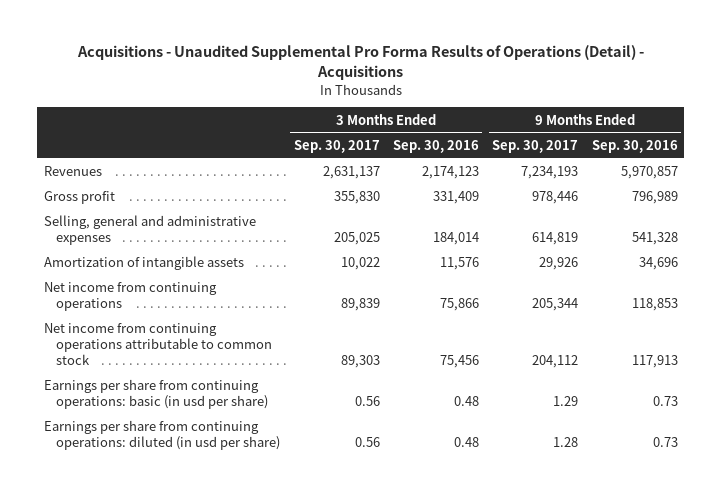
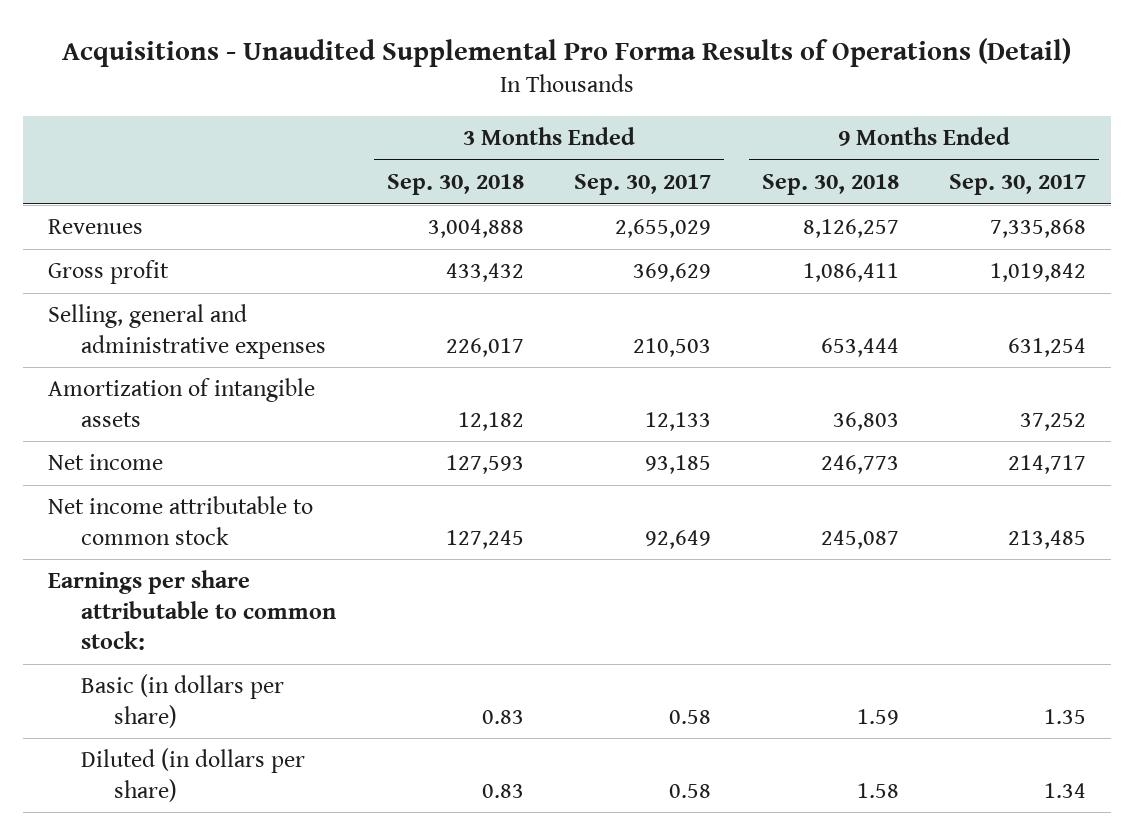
[76,45,644,81] Acquisitions - Unaudited Supplemental Pro Forma Results of Operations (Detail) - Acquisitions -> [62,37,1072,67] Acquisitions - Unaudited Supplemental Pro Forma Results of Operations (Detail)
[392,139,479,153] Sep. 30, 2016 -> none
[591,139,678,153] Sep. 30, 2016 -> none
none -> [386,174,524,196] Sep. 30, 2018
none -> [761,174,899,196] Sep. 30, 2018
[44,379,269,410] Earnings per share from continuing operations: basic (in usd per share) -> none
[44,420,281,451] Earnings per share from continuing operations: diluted (in usd per share) -> none
[322,166,380,180] 2,631,137 -> [615,219,712,239] 2,655,029
[521,166,579,180] 7,234,193 -> [990,219,1087,239] 7,335,868
[333,191,380,205] 355,830 -> [633,263,712,283] 369,629
[532,191,579,205] 978,446 -> [990,263,1087,283] 1,019,842
[333,232,380,246] 205,025 -> [633,337,712,357] 210,503
[532,232,579,246] 614,819 -> [1008,337,1087,357] 631,254
[340,257,380,271] 10,022 -> [645,411,712,431] 12,133
[539,257,579,271] 29,926 -> [1020,412,1087,431] 37,252
[44,282,218,312] Net income from continuing operations -> [48,454,164,471] Net income
[340,298,380,312] 89,839 -> [645,455,712,475] 93,185
[532,298,579,312] 205,344 -> [1008,455,1087,475] 214,717
[44,323,273,366] Net income from continuing operations attributable to common stock -> [48,496,314,545] Net income attributable to common stock
[340,355,380,369] 89,303 -> [645,529,712,549] 92,649
[532,355,579,369] 204,112 -> [1008,529,1087,549] 213,485
none -> [48,570,337,650] Earnings per share attributable to common stock:
none -> [81,674,285,728] Basic (in dollars per share)
none -> [81,748,306,802] Diluted (in dollars per share)

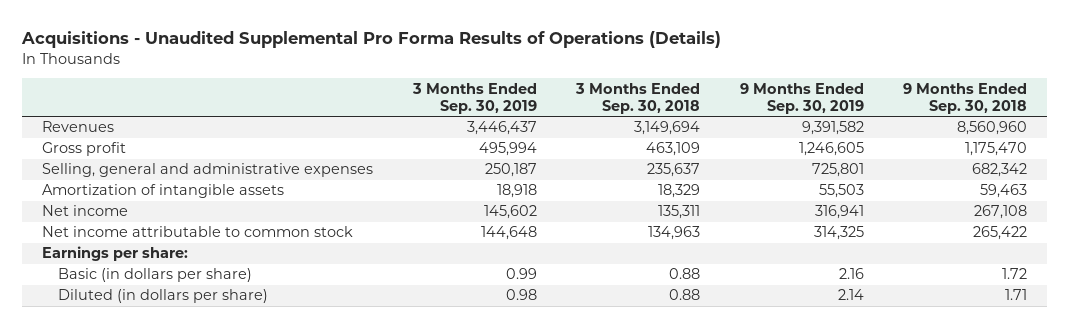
[62,37,1072,67] Acquisitions - Unaudited Supplemental Pro Forma Results of Operations (Detail) -> [21,31,722,49] Acquisitions - Unaudited Supplemental Pro Forma Results of Operations (Details)
[574,174,712,196] Sep. 30, 2017 -> none
[949,174,1087,196] Sep. 30, 2017 -> none
none -> [411,82,537,114] 3 Months Ended Sep. 30, 2019
none -> [739,82,864,114] 9 Months Ended Sep. 30, 2019
[427,219,524,239] 3,004,888 -> [634,121,701,136] 3,149,694
[802,219,899,239] 8,126,257 -> [957,121,1028,136] 8,560,960
[445,263,524,283] 433,432 -> [646,142,701,157] 463,109
[802,263,899,283] 1,086,411 -> [965,142,1028,157] 1,175,470
[445,337,524,357] 226,017 -> [647,163,701,178] 235,637
[820,337,899,357] 653,444 -> [972,163,1028,178] 682,342
[457,411,524,431] 12,182 -> [658,184,701,199] 18,329
[832,411,899,431] 36,803 -> [980,184,1028,199] 59,463
[445,455,524,475] 127,593 -> [658,205,701,220] 135,311
[820,455,899,475] 246,773 -> [974,205,1028,220] 267,108
[445,529,524,549] 127,245 -> [648,226,701,241] 134,963
[820,529,899,549] 245,087 -> [973,226,1028,241] 265,422
[48,570,337,650] Earnings per share attributable to common stock: -> [42,246,189,262] Earnings per share:
[481,709,524,724] 0.83 -> [669,268,701,280] 0.88
[856,708,899,725] 1.59 -> [1002,268,1028,280] 1.72
[481,783,524,798] 0.83 -> [669,289,701,301] 0.88
[856,782,899,798] 1.58 -> [1005,289,1028,301] 1.71

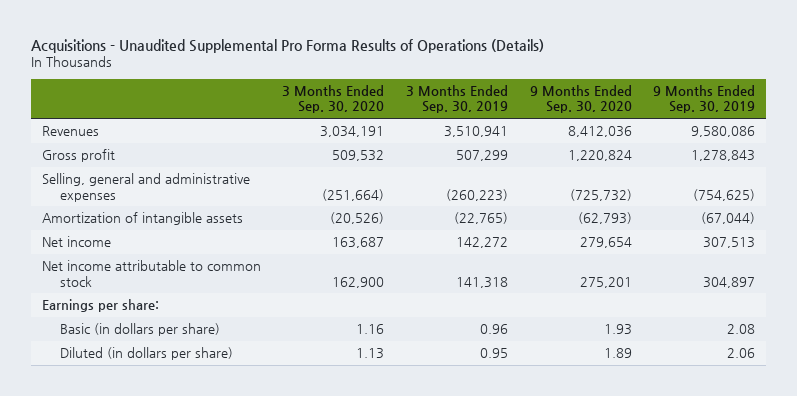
[575,82,701,114] 3 Months Ended Sep. 30, 2018 -> none
[903,82,1028,114] 9 Months Ended Sep. 30, 2018 -> none
none -> [282,85,385,114] 3 Months Ended Sep. 30, 2020
none -> [529,85,632,114] 9 Months Ended Sep. 30, 2020
[466,121,537,136] 3,446,437 -> [443,126,508,138] 3,510,941
[801,121,864,136] 9,391,582 -> [691,126,756,138] 9,580,086
[478,142,537,157] 495,994 -> [455,150,508,162] 507,299
[798,142,864,157] 1,246,605 -> [691,150,756,162] 1,278,843
[484,163,537,178] 250,187 -> [445,188,508,201] (260,223)
[811,163,864,178] 725,801 -> [693,188,756,201] (754,625)
[496,184,537,199] 18,918 -> [453,212,508,225] (22,765)
[818,184,864,199] 55,503 -> [701,212,756,225] (67,044)
[483,205,537,220] 145,602 -> [455,237,508,249] 142,272
[814,205,864,220] 316,941 -> [703,237,756,249] 307,513
[480,226,537,241] 144,648 -> [455,276,508,288] 141,318
[813,226,864,241] 314,325 -> [703,276,756,288] 304,897
[505,268,537,280] 0.99 -> [479,324,508,335] 0.96
[838,268,864,280] 2.16 -> [727,324,756,335] 2.08
[505,289,537,301] 0.98 -> [479,348,508,359] 0.95
[837,289,864,301] 2.14 -> [727,348,756,359] 2.06

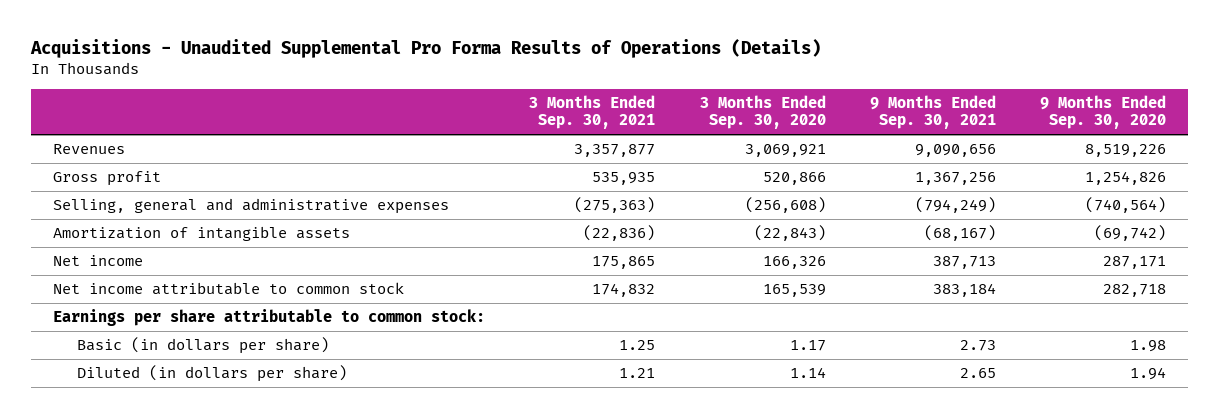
[405,85,508,114] 3 Months Ended Sep. 30, 2019 -> none
[653,85,756,114] 9 Months Ended Sep. 30, 2019 -> none
none -> [529,95,656,130] 3 Months Ended Sep. 30, 2021
none -> [869,95,996,130] 9 Months Ended Sep. 30, 2021
[320,126,385,138] 3,034,191 -> [744,144,826,158] 3,069,921
[567,126,632,138] 8,412,036 -> [1085,144,1167,158] 8,519,226
[332,150,385,162] 509,532 -> [762,172,826,186] 520,866
[567,150,632,162] 1,220,824 -> [1085,171,1167,186] 1,254,826
[322,188,385,201] (251,664) -> [744,197,826,214] (256,608)
[569,188,632,201] (725,732) -> [1085,197,1167,214] (740,564)
[330,212,385,225] (20,526) -> [753,225,826,242] (22,843)
[577,212,632,225] (62,793) -> [1094,225,1167,242] (69,742)
[332,237,385,249] 163,687 -> [762,256,826,270] 166,326
[579,237,632,249] 279,654 -> [1103,256,1167,270] 287,171
[332,276,385,288] 162,900 -> [762,284,826,298] 165,539
[579,276,632,288] 275,201 -> [1103,284,1167,298] 282,718
[41,299,159,313] Earnings per share: -> [52,309,485,327] Earnings per share attributable to common stock:
[356,324,385,335] 1.16 -> [789,340,826,352] 1.17
[603,324,632,336] 1.93 -> [1130,340,1167,353] 1.98
[356,348,385,360] 1.13 -> [789,367,826,379] 1.14
[603,348,632,359] 1.89 -> [1130,367,1167,381] 1.94

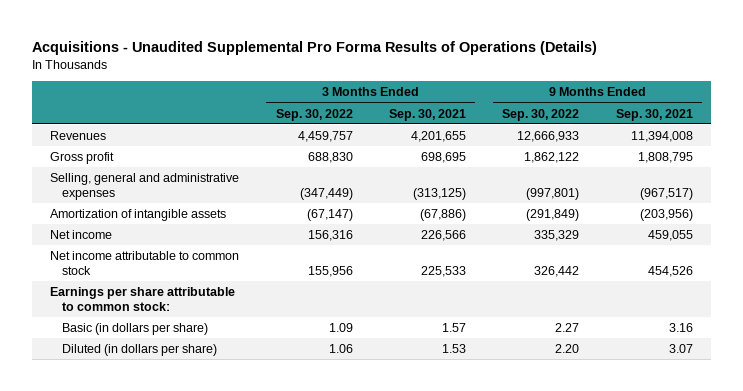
[699,95,826,130] 3 Months Ended Sep. 30, 2020 -> none
[1040,95,1167,130] 9 Months Ended Sep. 30, 2020 -> none
none -> [275,108,353,121] Sep. 30, 2022
none -> [502,108,580,121] Sep. 30, 2022
[574,144,656,158] 3,357,877 -> [410,131,466,143] 4,201,655
[914,144,996,158] 9,090,656 -> [630,131,693,143] 11,394,008
[592,172,656,186] 535,935 -> [420,152,466,164] 698,695
[914,172,996,186] 1,367,256 -> [637,152,693,164] 1,808,795
[574,197,656,214] (275,363) -> [412,187,466,200] (313,125)
[914,197,996,214] (794,249) -> [639,187,693,200] (967,517)
[583,225,656,242] (22,836) -> [419,209,466,222] (67,886)
[923,225,996,242] (68,167) -> [639,209,693,222] (203,956)
[592,256,656,270] 175,865 -> [420,230,466,242] 226,566
[932,256,996,270] 387,713 -> [647,230,693,242] 459,055
[592,283,656,298] 174,832 -> [420,265,466,277] 225,533
[932,283,996,298] 383,184 -> [647,265,693,277] 454,526
[619,340,656,351] 1.25 -> [441,323,466,333] 1.57
[959,340,996,352] 2.73 -> [668,323,693,333] 3.16
[619,368,656,379] 1.21 -> [441,344,466,354] 1.53
[959,368,996,379] 2.65 -> [668,344,693,354] 3.07

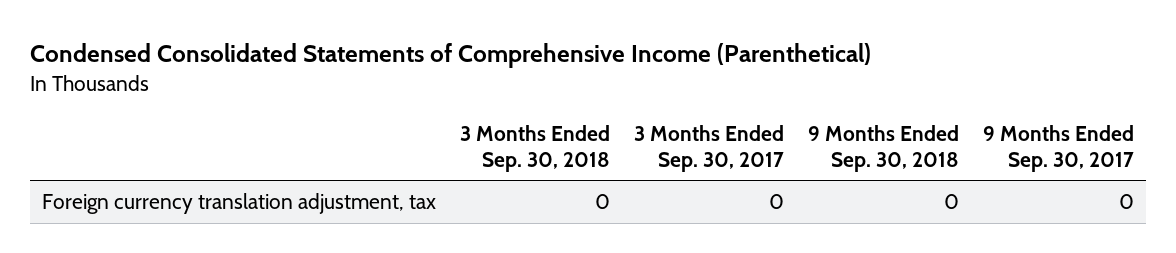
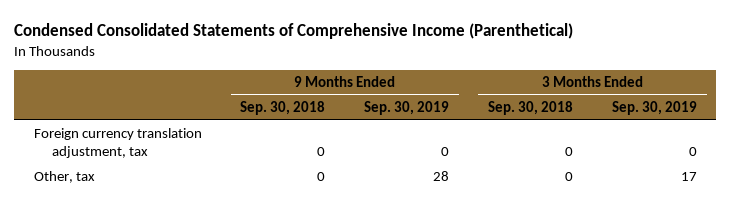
[633,124,784,172] 3 Months Ended Sep. 30, 2017 -> none
[982,124,1134,172] 9 Months Ended Sep. 30, 2017 -> none
none -> [364,100,450,115] Sep. 30, 2019
none -> [611,100,697,115] Sep. 30, 2019
none -> [33,171,95,184] Other, tax

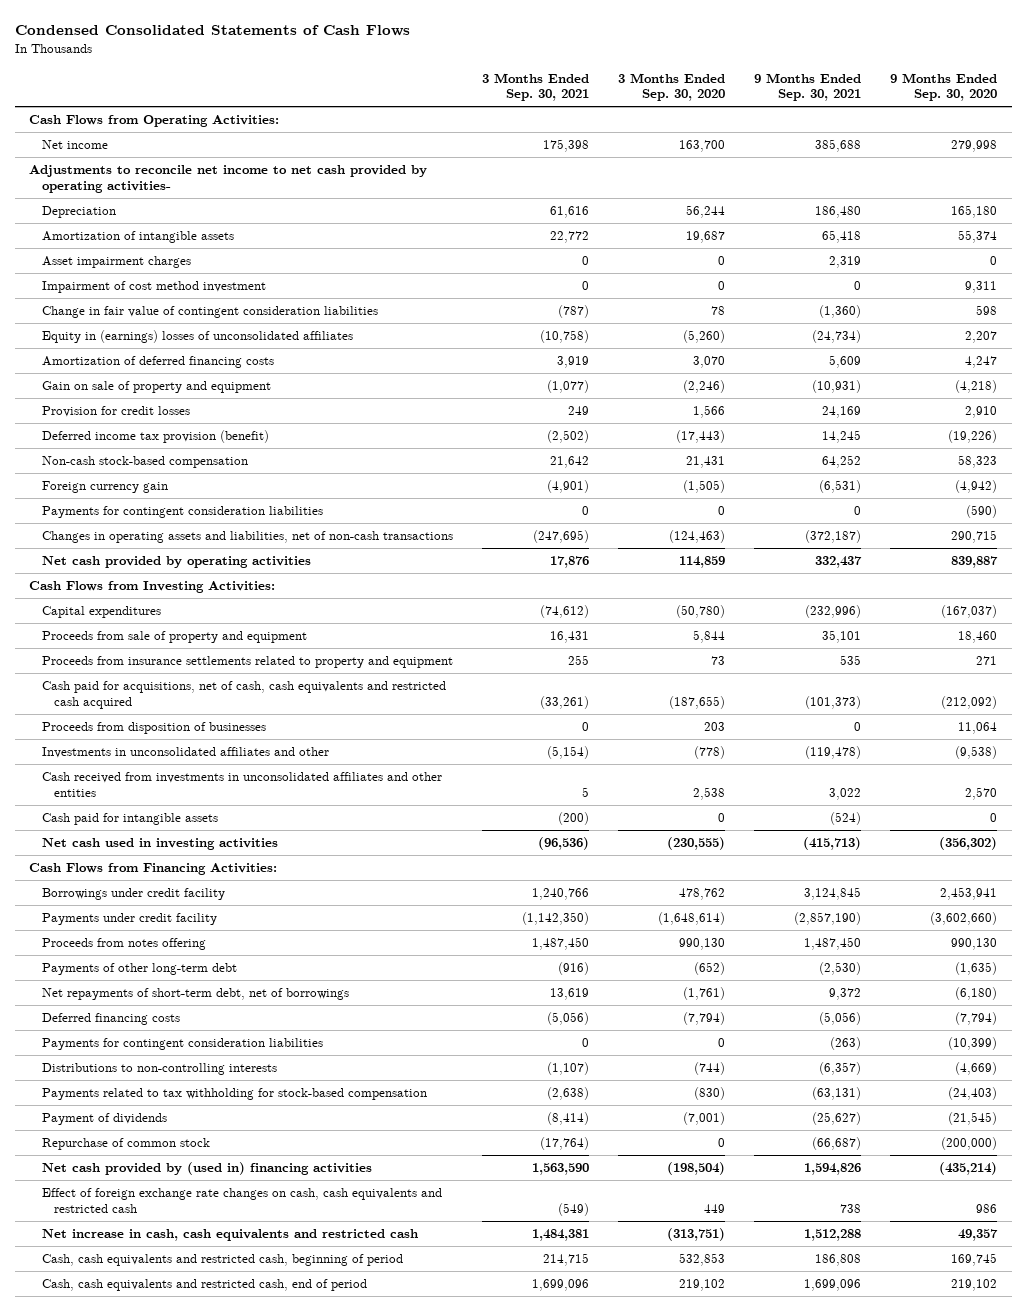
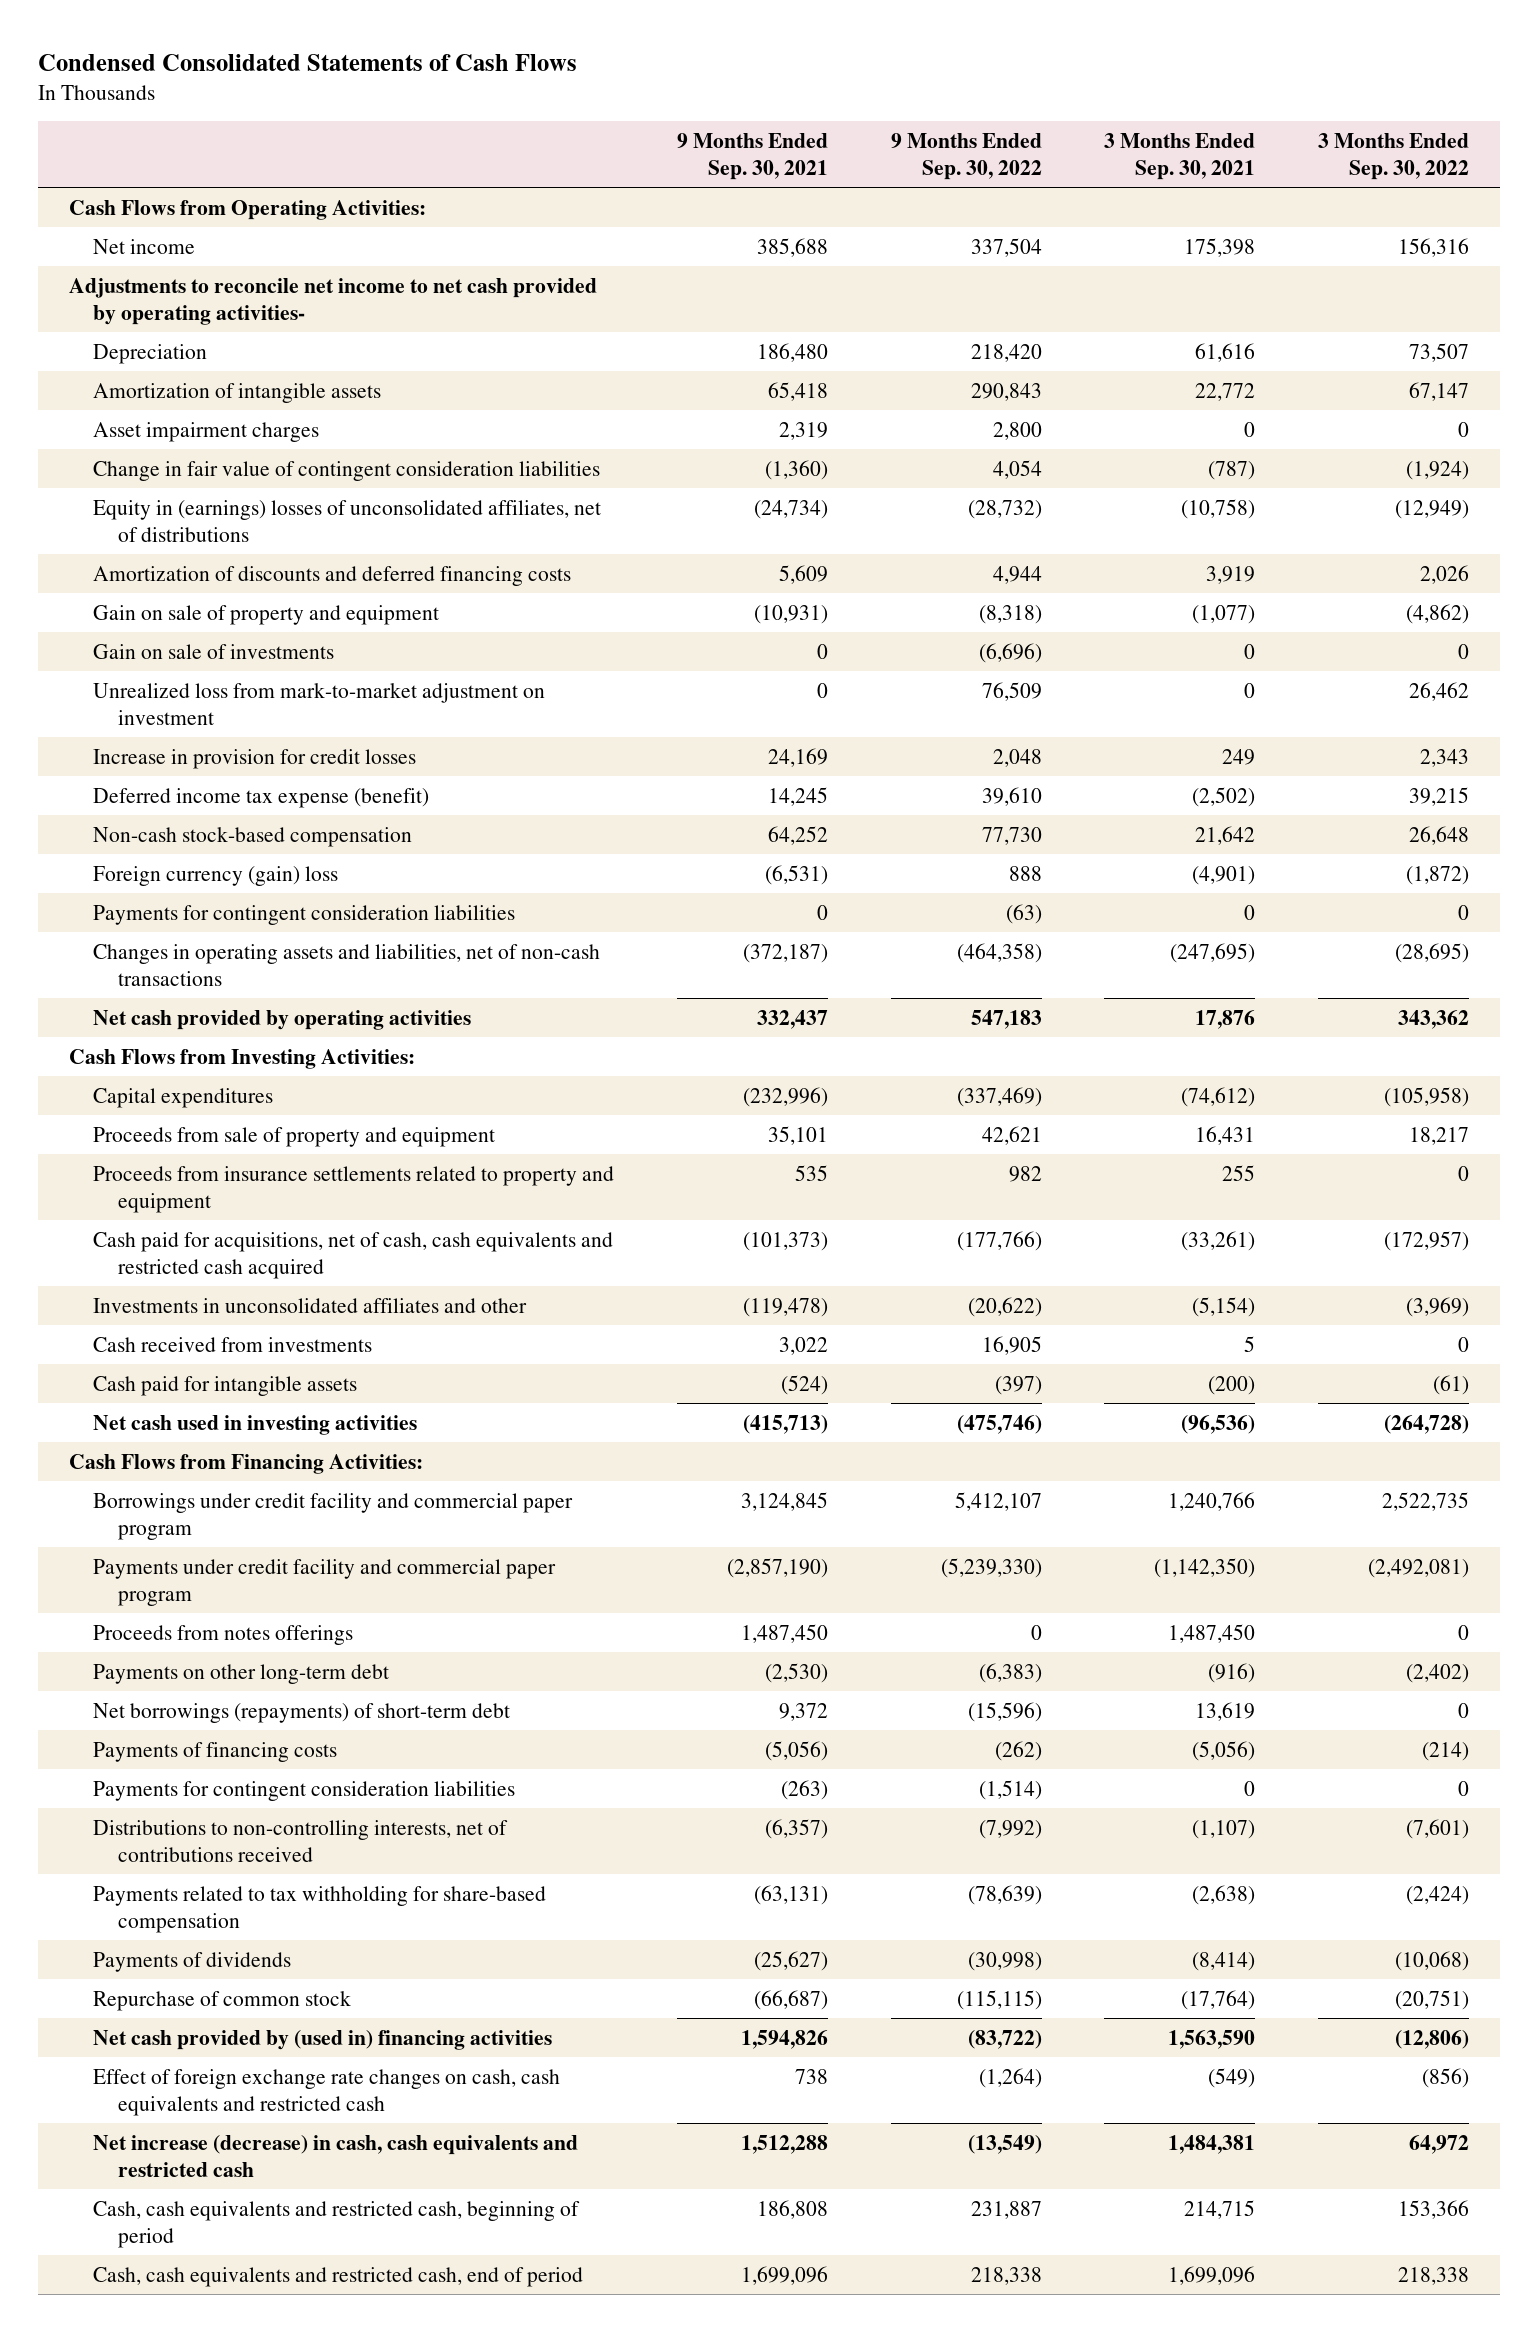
[617,72,725,102] 3 Months Ended Sep. 30, 2020 -> none
[889,72,997,102] 9 Months Ended Sep. 30, 2020 -> none
none -> [890,132,1042,180] 9 Months Ended Sep. 30, 2022
none -> [1318,132,1470,180] 3 Months Ended Sep. 30, 2022
[41,281,266,294] Impairment of cost method investment -> none
[41,330,353,344] Equity in (earnings) losses of unconsolidated affiliates -> [93,499,602,542] Equity in (earnings) losses of unconsolidated affiliates, net of distributions
[41,356,274,369] Amortization of deferred financing costs -> [93,565,572,586] Amortization of discounts and deferred financing costs
none -> [93,643,335,659] Gain on sale of investments
none -> [93,682,546,725] Unrealized loss from mark-to-market adjustment on investment
[41,406,190,418] Provision for credit losses -> [93,748,417,769] Increase in provision for credit losses
[41,430,269,444] Deferred income tax provision (benefit) -> [93,787,430,808] Deferred income tax expense (benefit)
[41,481,168,494] Foreign currency gain -> [93,865,339,886] Foreign currency (gain) loss
[41,722,266,735] Proceeds from disposition of businesses -> none
[41,772,442,797] Cash received from investments in unconsolidated affiliates and other entities -> [93,1336,373,1352] Cash received from investments
[41,888,225,901] Borrowings under credit facility -> [93,1492,574,1540] Borrowings under credit facility and commercial paper program
[41,913,217,926] Payments under credit facility -> [93,1558,557,1606] Payments under credit facility and commercial paper program
[41,938,206,951] Proceeds from notes offering -> [93,1624,354,1645] Proceeds from notes offerings
[41,963,237,976] Payments of other long-term debt -> [93,1663,390,1684] Payments on other long-term debt
[41,988,349,1001] Net repayments of short-term debt, net of borrowings -> [93,1702,511,1723] Net borrowings (repayments) of short-term debt
[41,1013,180,1026] Deferred financing costs -> [93,1741,338,1762] Payments of financing costs
[41,1063,277,1076] Distributions to non-controlling interests -> [93,1819,509,1862] Distributions to non-controlling interests, net of contributions received
[41,1088,427,1101] Payments related to tax withholding for stock-based compensation -> [93,1885,547,1933] Payments related to tax withholding for share-based compensation
[41,1113,167,1126] Payment of dividends -> [93,1951,292,1972] Payments of dividends
[41,1229,418,1242] Net increase in cash, cash equivalents and restricted cash -> [93,2134,579,2177] Net increase (decrease) in cash, cash equivalents and restricted cash

